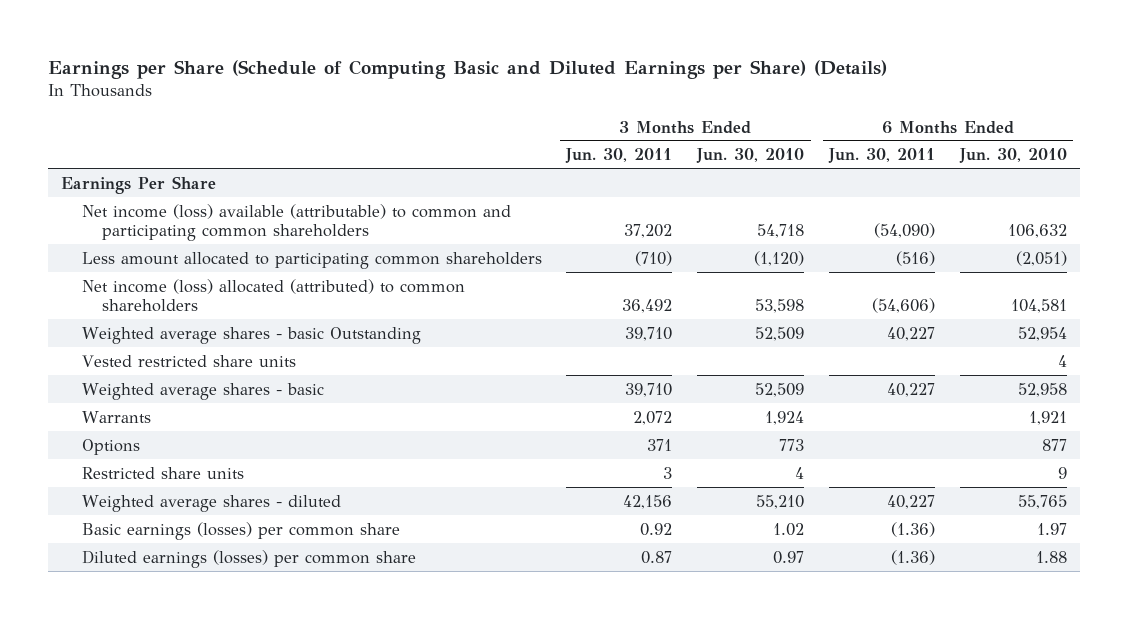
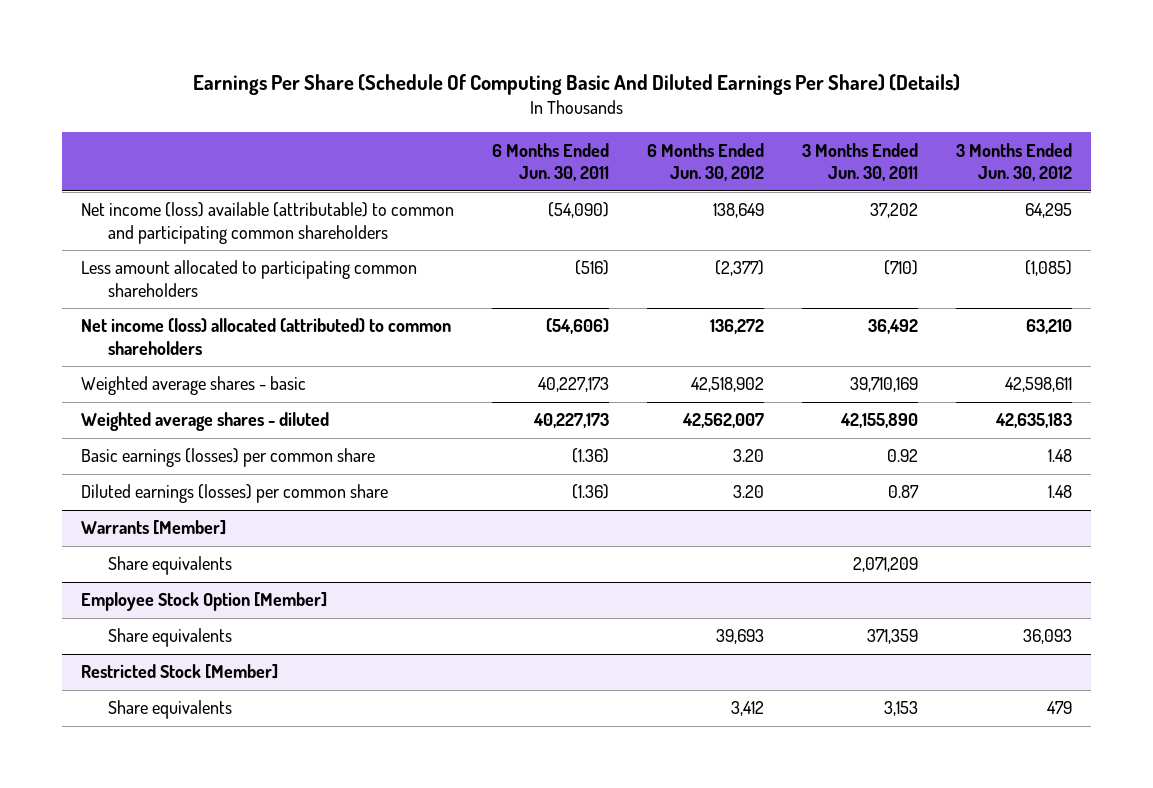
[48,60,888,80] Earnings per Share (Schedule of Computing Basic and Diluted Earnings per Share) (Details) -> [192,74,960,96] Earnings Per Share (Schedule Of Computing Basic And Diluted Earnings Per Share) (Details)
[696,148,805,164] Jun. 30, 2010 -> none
[959,148,1068,164] Jun. 30, 2010 -> none
none -> [647,142,765,182] 6 Months Ended Jun. 30, 2012
none -> [956,142,1073,182] 3 Months Ended Jun. 30, 2012
[60,175,216,194] Earnings Per Share -> none
[81,326,421,344] Weighted average shares - basic Outstanding -> none
[81,354,296,367] Vested restricted share units -> none
[81,410,151,423] Warrants -> none
[81,438,140,455] Options -> none
[81,466,244,479] Restricted share units -> none
[625,382,673,397] 39,710 -> [850,377,919,393] 39,710,169
[887,382,936,397] 40,227 -> [538,377,610,393] 40,227,173
[623,494,673,509] 42,156 -> [840,413,919,429] 42,155,890
[887,494,936,509] 40,227 -> [533,413,610,429] 40,227,173
none -> [81,520,227,536] Warrants [Member]
none -> [107,556,232,576] Share equivalents
none -> [81,592,328,612] Employee Stock Option [Member]
none -> [107,628,232,648] Share equivalents
none -> [81,664,279,680] Restricted Stock [Member]
none -> [107,700,232,720] Share equivalents

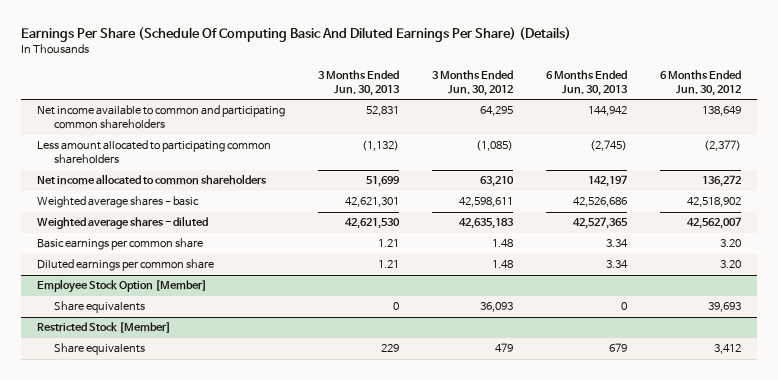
[492,142,610,182] 6 Months Ended Jun. 30, 2011 -> none
[802,142,919,182] 3 Months Ended Jun. 30, 2011 -> none
none -> [318,69,401,96] 3 Months Ended Jun. 30, 2013
none -> [545,69,628,96] 6 Months Ended Jun. 30, 2013
[81,202,455,245] Net income (loss) available (attributable) to common and participating common shareholders -> [37,105,286,130] Net income available to common and participating common shareholders
[81,318,452,356] Net income (loss) allocated (attributed) to common shareholders -> [37,174,268,186] Net income allocated to common shareholders
[81,520,227,536] Warrants [Member] -> none
[107,556,232,576] Share equivalents -> none
[81,448,376,468] Basic earnings (losses) per common share -> [37,238,204,251] Basic earnings per common share
[81,484,389,504] Diluted earnings (losses) per common share -> [37,259,215,272] Diluted earnings per common share

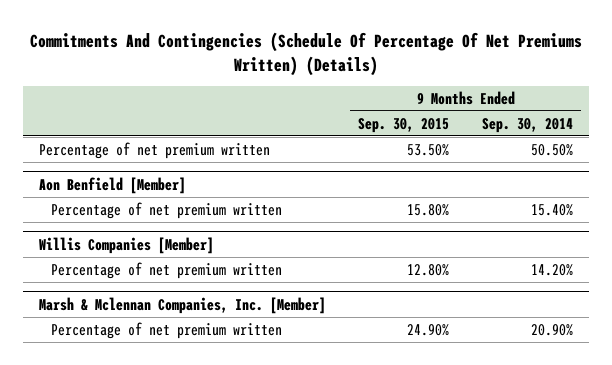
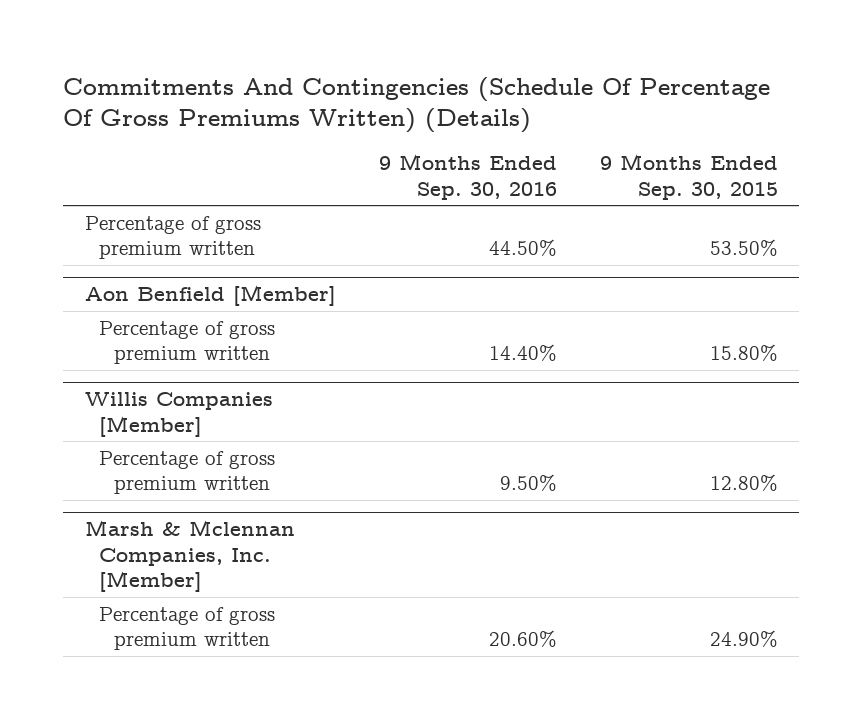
[29,31,582,76] Commitments And Contingencies (Schedule Of Percentage Of Net Premiums Written) (Details) -> [62,76,770,134] Commitments And Contingencies (Schedule Of Percentage Of Gross Premiums Written) (Details)
[481,117,573,133] Sep. 30, 2014 -> none
none -> [378,154,557,200] 9 Months Ended Sep. 30, 2016
[39,141,271,159] Percentage of net premium written -> [84,215,261,260] Percentage of gross premium written
[51,201,283,219] Percentage of net premium written -> [99,320,276,365] Percentage of gross premium written
[51,261,283,279] Percentage of net premium written -> [99,450,276,495] Percentage of gross premium written
[51,321,283,339] Percentage of net premium written -> [99,606,276,651] Percentage of gross premium written

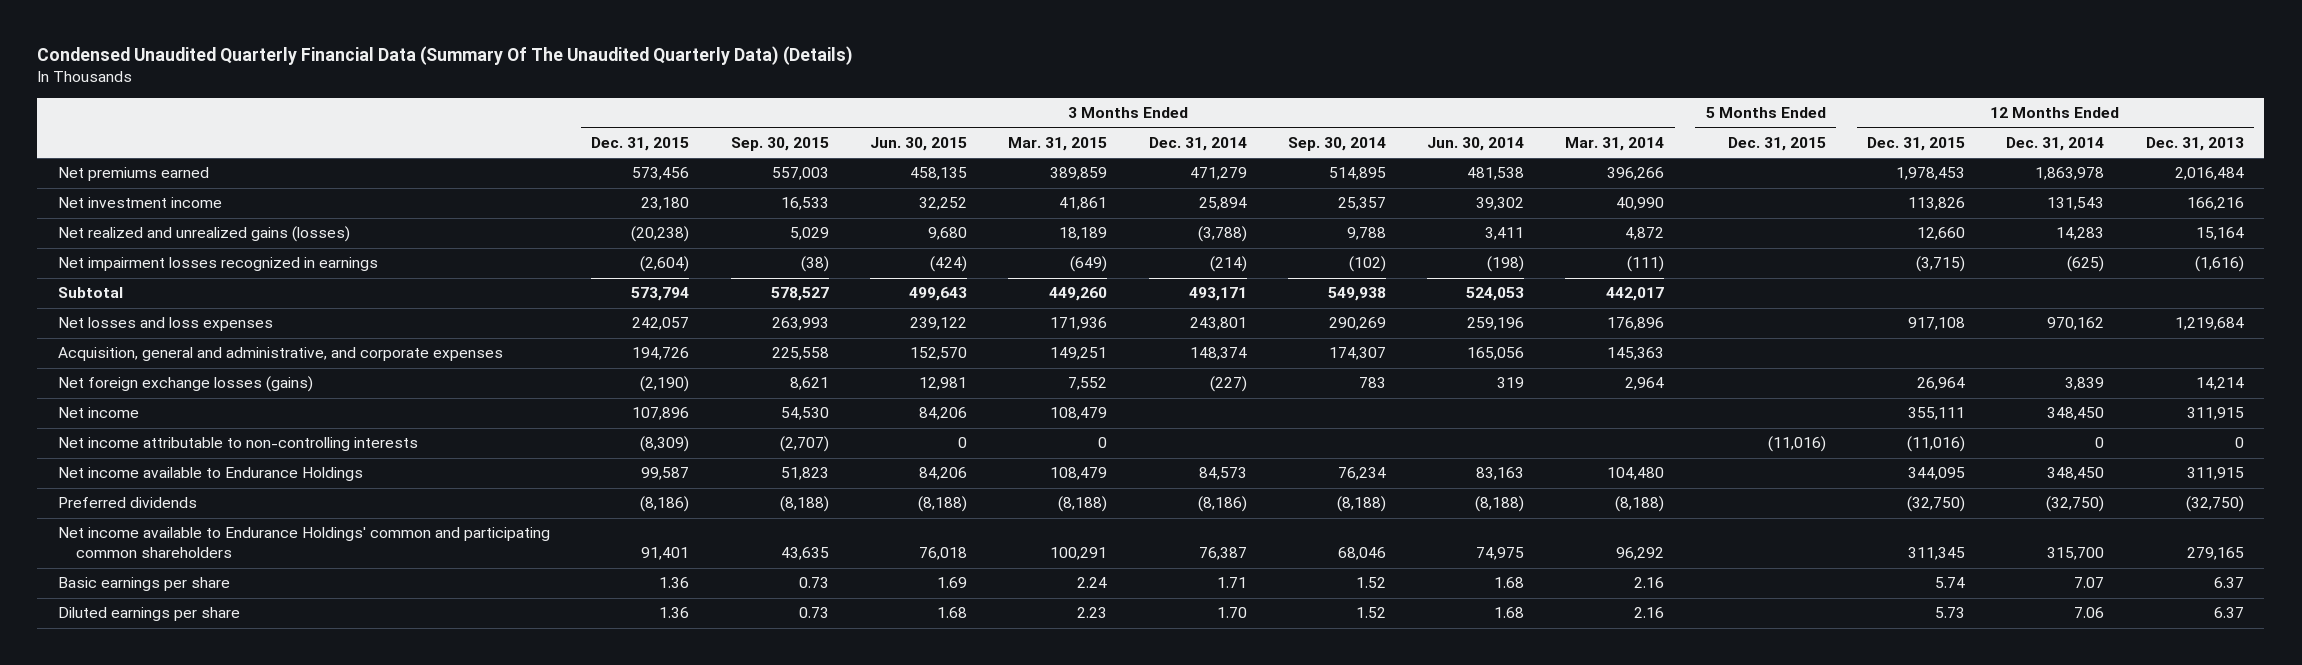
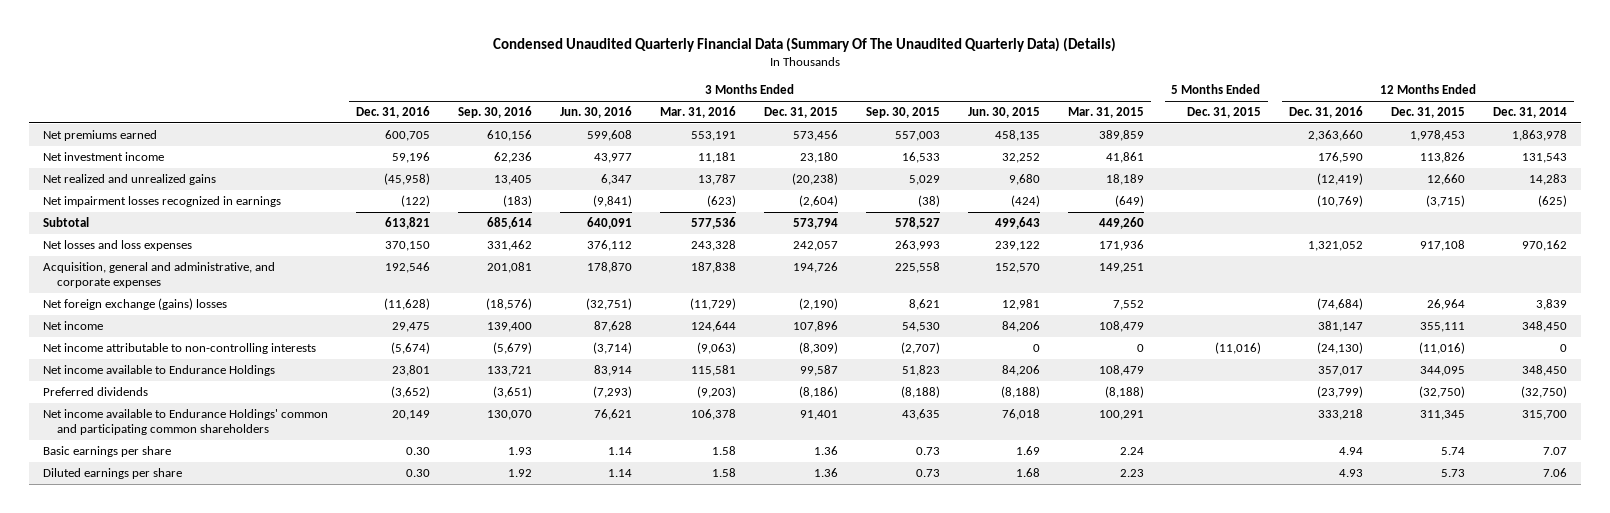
[1148,136,1247,151] Dec. 31, 2014 -> none
[1287,136,1386,151] Sep. 30, 2014 -> none
[1427,136,1525,151] Jun. 30, 2014 -> none
[1565,136,1665,151] Mar. 31, 2014 -> none
[2145,136,2244,151] Dec. 31, 2013 -> none
none -> [355,106,430,119] Dec. 31, 2016
none -> [457,106,532,119] Sep. 30, 2016
none -> [559,106,632,119] Jun. 30, 2016
none -> [659,106,736,119] Mar. 31, 2016
none -> [1288,106,1363,119] Dec. 31, 2016
[58,226,351,243] Net realized and unrealized gains (losses) -> [42,174,216,186] Net realized and unrealized gains
[58,376,314,393] Net foreign exchange losses (gains) -> [42,298,227,311] Net foreign exchange (gains) losses

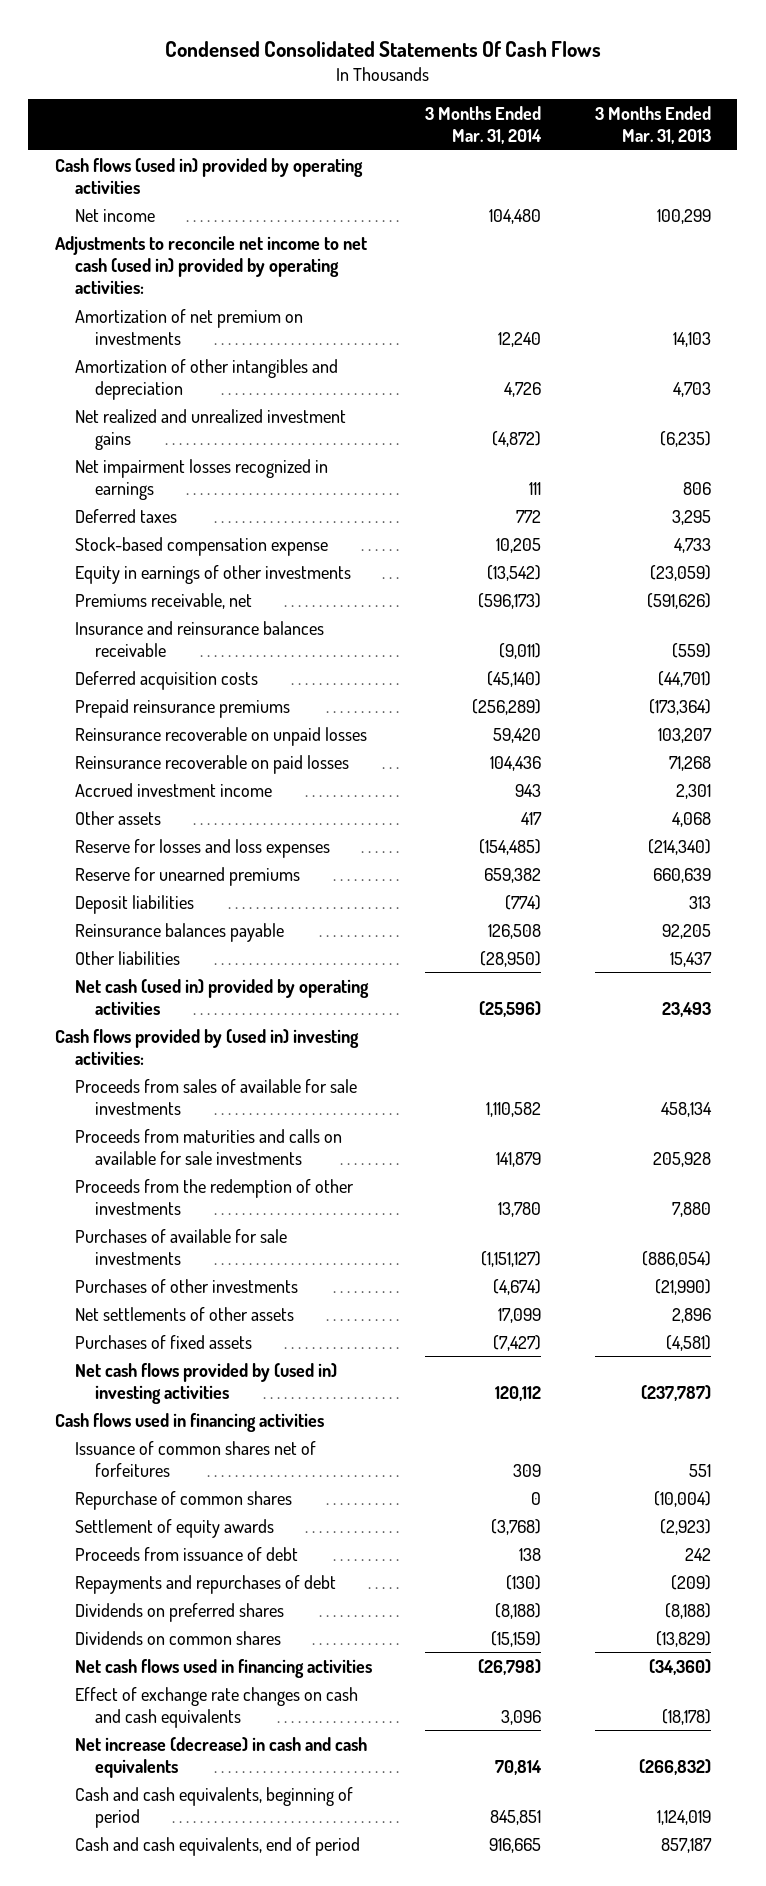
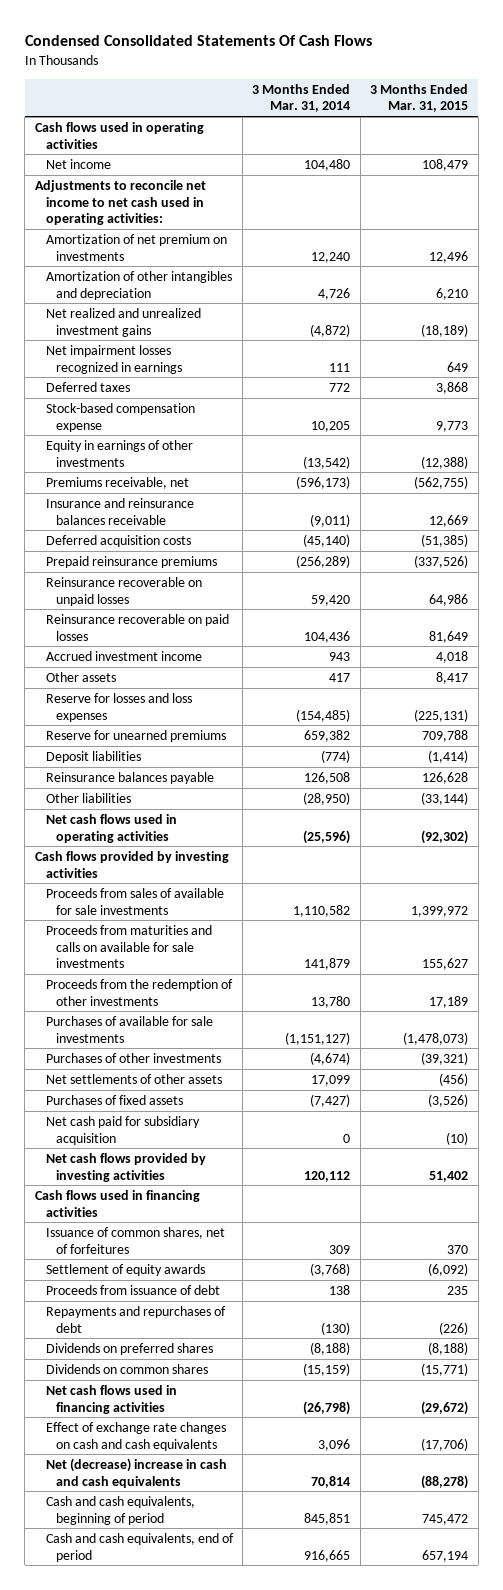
[594,105,711,145] 3 Months Ended Mar. 31, 2013 -> none
none -> [370,83,469,113] 3 Months Ended Mar. 31, 2015
[55,157,364,194] Cash flows (used in) provided by operating activities -> [34,121,204,149] Cash flows used in operating activities
[55,235,368,295] Adjustments to reconcile net income to net cash (used in) provided by operating activities: -> [34,179,206,226] Adjustments to reconcile net income to net cash used in operating activities:
[75,978,370,1015] Net cash (used in) provided by operating activities -> [45,813,177,843] Net cash flows used in operating activities
[55,1028,360,1065] Cash flows provided by (used in) investing activities: -> [34,850,229,878] Cash flows provided by investing activities
none -> [45,1115,200,1145] Net cash paid for subsidiary acquisition
[75,1362,338,1404] Net cash flows provided by (used in) investing activities -> [45,1152,206,1182] Net cash flows provided by investing activities
[75,1490,293,1510] Repurchase of common shares -> none
[75,1440,317,1477] Issuance of common shares net of forfeitures -> [45,1226,225,1254] Issuance of common shares, net of forfeitures
[75,1736,368,1778] Net increase (decrease) in cash and cash equivalents -> [45,1457,227,1488] Net (decrease) increase in cash and cash equivalents

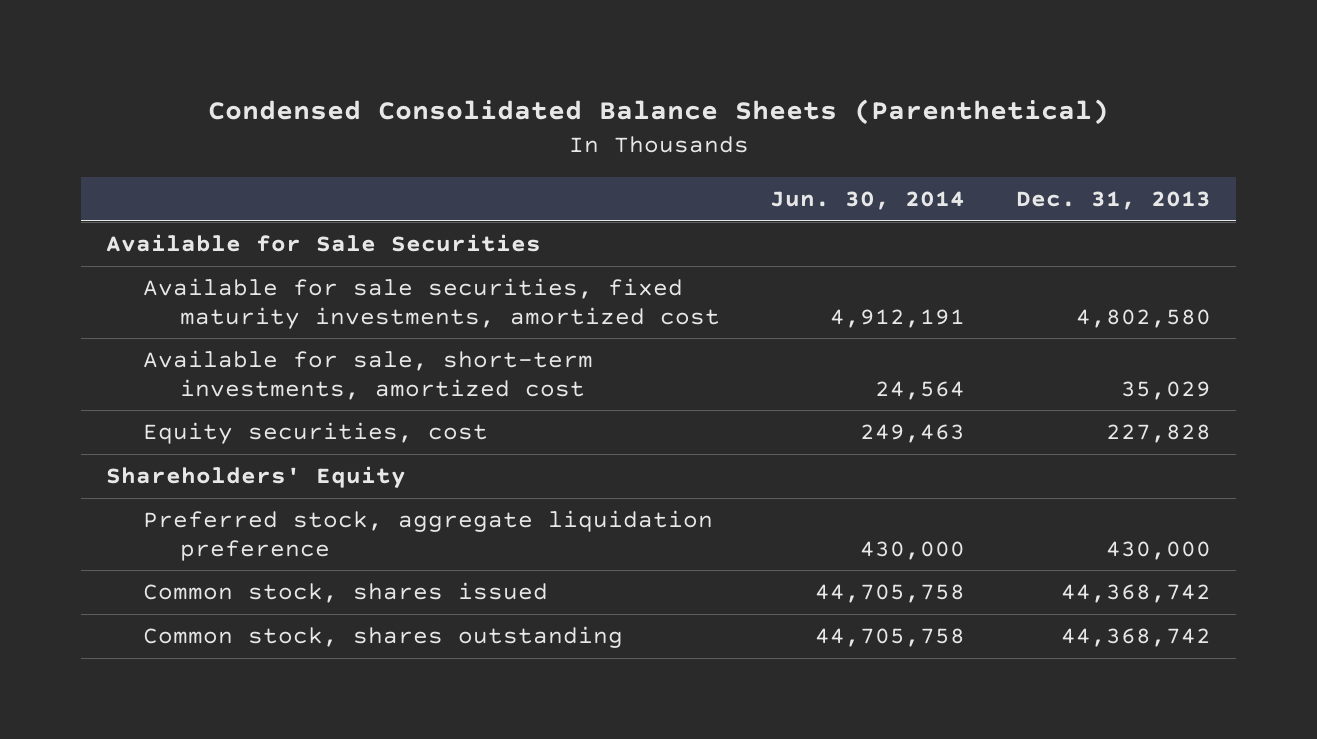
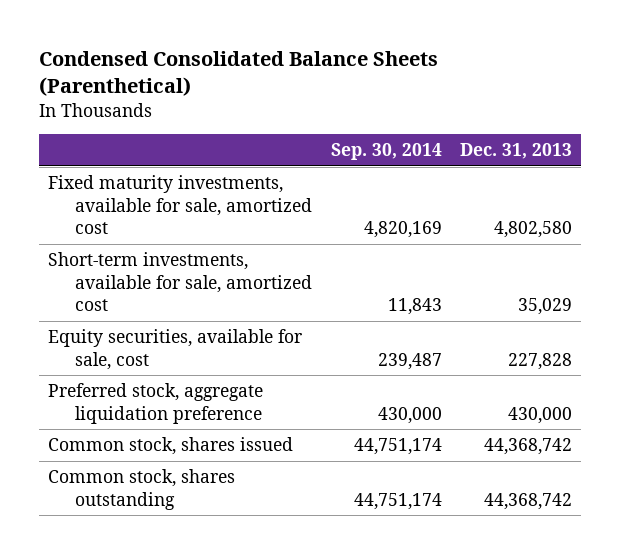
[770,190,966,210] Jun. 30, 2014 -> none
none -> [330,143,442,161] Sep. 30, 2014
[106,234,542,253] Available for Sale Securities -> none
[106,466,407,489] Shareholders' Equity -> none
[143,278,721,329] Available for sale securities, fixed maturity investments, amortized cost -> [48,175,313,234] Fixed maturity investments, available for sale, amortized cost
[143,350,594,400] Available for sale, short-term investments, amortized cost -> [48,252,313,311] Short-term investments, available for sale, amortized cost
[143,422,489,445] Equity securities, cost -> [48,329,303,370] Equity securities, available for sale, cost

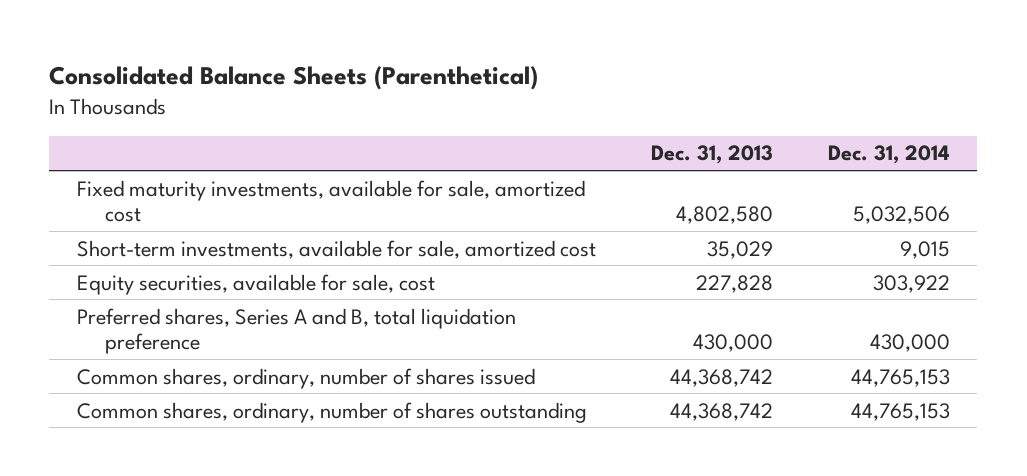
[38,50,438,96] Condensed Consolidated Balance Sheets (Parenthetical) -> [49,65,539,90] Consolidated Balance Sheets (Parenthetical)
[330,143,442,161] Sep. 30, 2014 -> none
none -> [827,145,950,165] Dec. 31, 2014
[48,383,264,424] Preferred stock, aggregate liquidation preference -> [76,307,516,355] Preferred shares, Series A and B, total liquidation preference
[48,437,294,456] Common stock, shares issued -> [76,367,535,389] Common shares, ordinary, number of shares issued
[48,469,236,510] Common stock, shares outstanding -> [76,401,587,423] Common shares, ordinary, number of shares outstanding

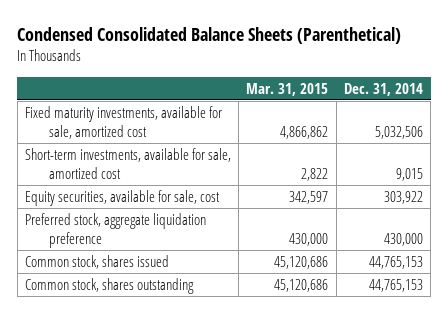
[49,65,539,90] Consolidated Balance Sheets (Parenthetical) -> [17,26,402,44] Condensed Consolidated Balance Sheets (Parenthetical)
[650,145,773,165] Dec. 31, 2013 -> none
none -> [246,82,329,96] Mar. 31, 2015
[76,307,516,355] Preferred shares, Series A and B, total liquidation preference -> [24,212,206,248] Preferred stock, aggregate liquidation preference
[76,367,535,389] Common shares, ordinary, number of shares issued -> [24,254,169,269] Common stock, shares issued
[76,401,587,423] Common shares, ordinary, number of shares outstanding -> [24,277,194,294] Common stock, shares outstanding

